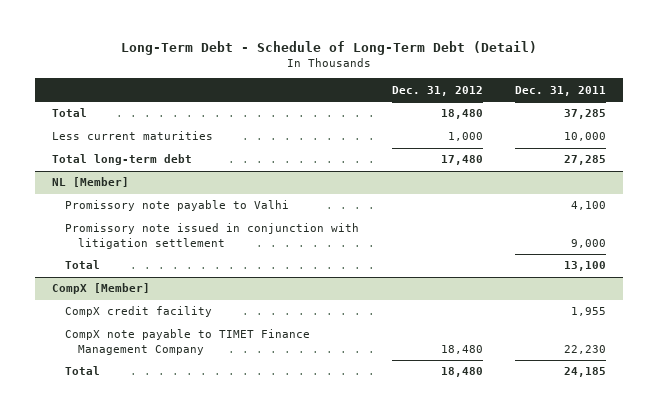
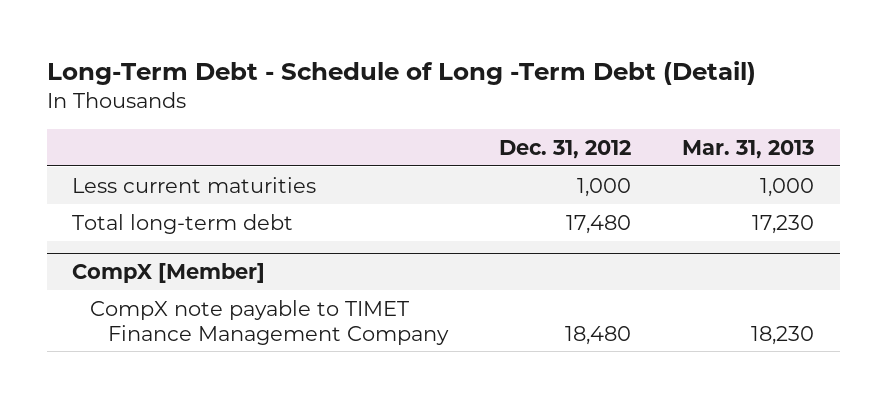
[120,41,537,56] Long-Term Debt - Schedule of Long-Term Debt (Detail) -> [46,60,756,85] Long-Term Debt - Schedule of Long -Term Debt (Detail)
[515,85,607,96] Dec. 31, 2011 -> none
none -> [682,139,815,159] Mar. 31, 2013
[51,108,87,118] Total -> none
[51,177,129,188] NL [Member] -> none
[64,200,289,212] Promissory note payable to Valhi -> none
[64,223,359,249] Promissory note issued in conjunction with litigation settlement -> none
[64,260,100,270] Total -> none
[64,306,212,318] CompX credit facility -> none
[64,366,100,376] Total -> none

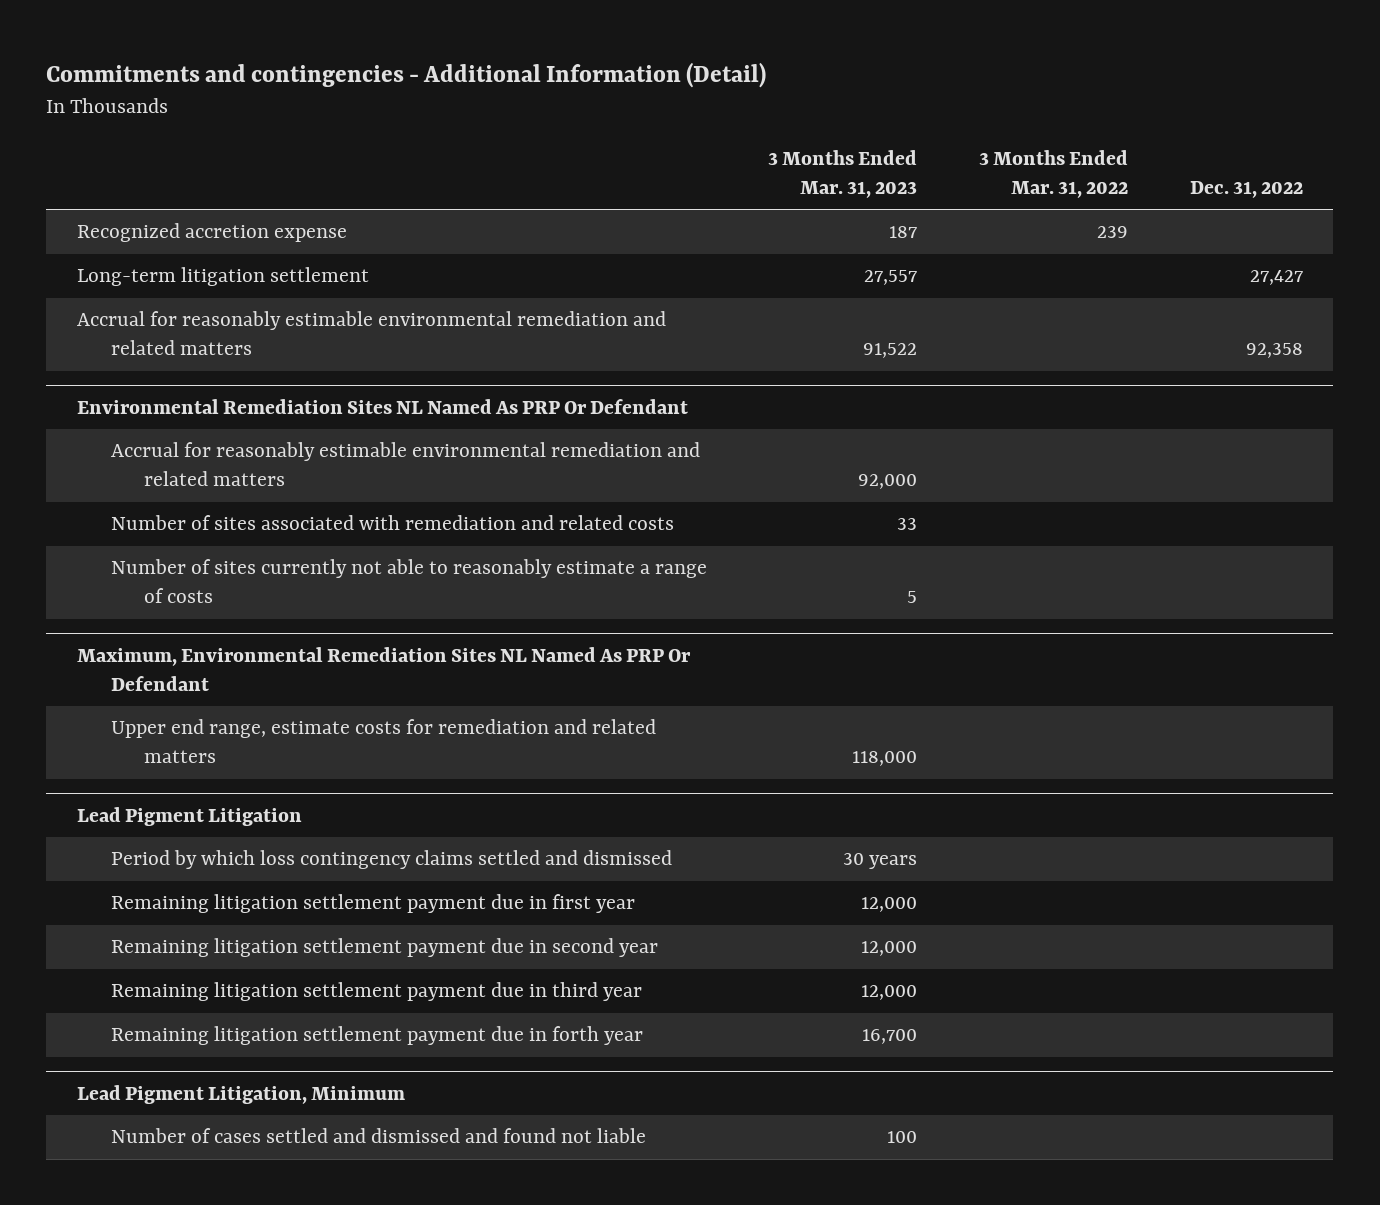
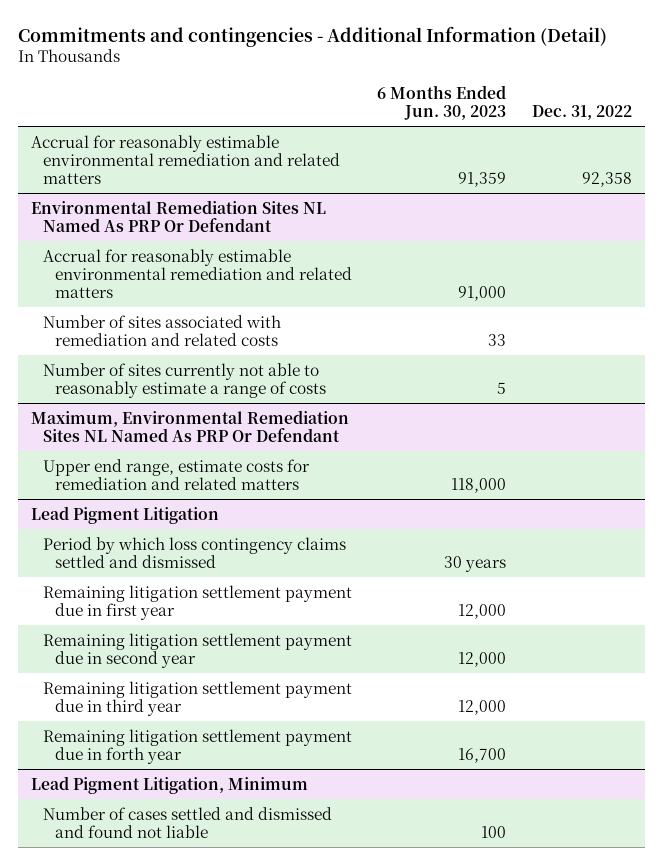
[768,149,918,198] 3 Months Ended Mar. 31, 2023 -> none
[979,149,1129,198] 3 Months Ended Mar. 31, 2022 -> none
none -> [377,84,507,120] 6 Months Ended Jun. 30, 2023
[77,223,348,243] Recognized accretion expense -> none
[77,267,370,287] Long-term litigation settlement -> none

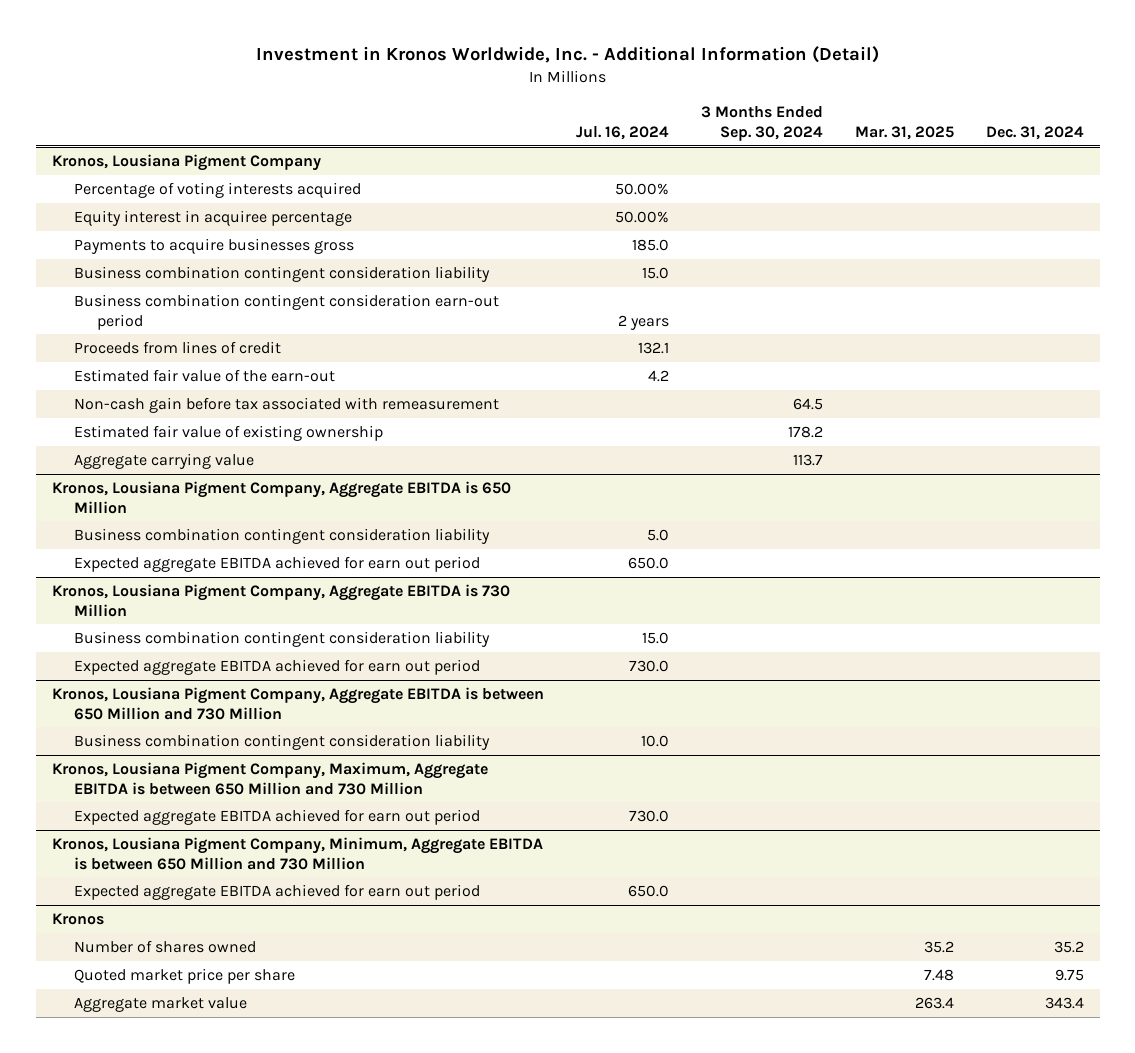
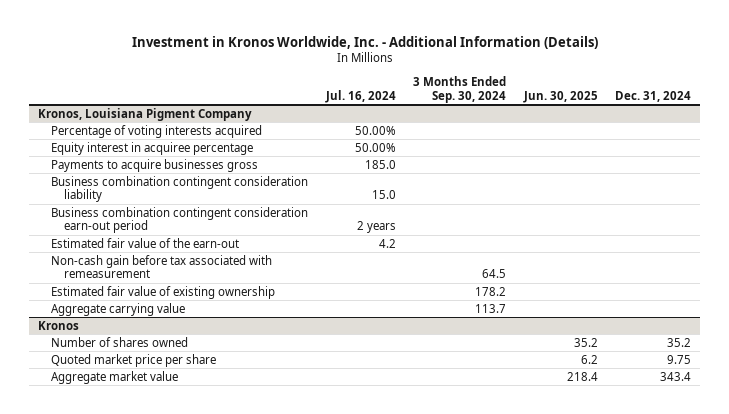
[255,46,879,64] Investment in Kronos Worldwide, Inc. - Additional Information (Detail) -> [131,35,598,49] Investment in Kronos Worldwide, Inc. - Additional Information (Details)
[854,125,954,140] Mar. 31, 2025 -> none
none -> [522,90,598,103] Jun. 30, 2025
[51,153,321,171] Kronos, Lousiana Pigment Company -> [37,107,252,121] Kronos, Louisiana Pigment Company
[74,340,282,354] Proceeds from lines of credit -> none
[51,480,511,514] Kronos, Lousiana Pigment Company, Aggregate EBITDA is 650 Million -> none
[74,527,491,544] Business combination contingent consideration liability -> none
[74,555,481,572] Expected aggregate EBITDA achieved for earn out period -> none
[51,583,510,617] Kronos, Lousiana Pigment Company, Aggregate EBITDA is 730 Million -> none
[74,630,491,647] Business combination contingent consideration liability -> none
[74,658,481,675] Expected aggregate EBITDA achieved for earn out period -> none
[51,686,544,720] Kronos, Lousiana Pigment Company, Aggregate EBITDA is between 650 Million and 730 Million -> none
[74,733,491,750] Business combination contingent consideration liability -> none
[51,761,488,795] Kronos, Lousiana Pigment Company, Maximum, Aggregate EBITDA is between 650 Million and 730 Million -> none
[74,808,481,825] Expected aggregate EBITDA achieved for earn out period -> none
[51,836,543,870] Kronos, Lousiana Pigment Company, Minimum, Aggregate EBITDA is between 650 Million and 730 Million -> none
[74,883,481,900] Expected aggregate EBITDA achieved for earn out period -> none

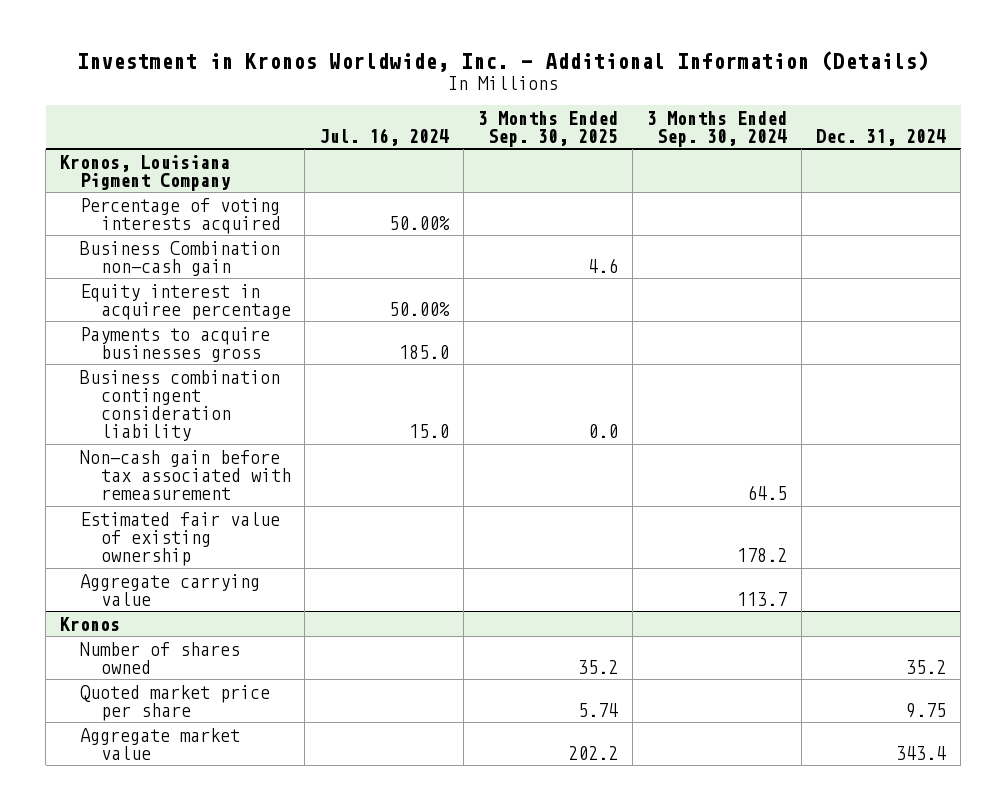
[522,90,598,103] Jun. 30, 2025 -> none
none -> [478,110,619,147] 3 Months Ended Sep. 30, 2025
none -> [80,240,281,276] Business Combination non-cash gain
[51,206,309,234] Business combination contingent consideration earn-out period -> none
[51,237,240,248] Estimated fair value of the earn-out -> none

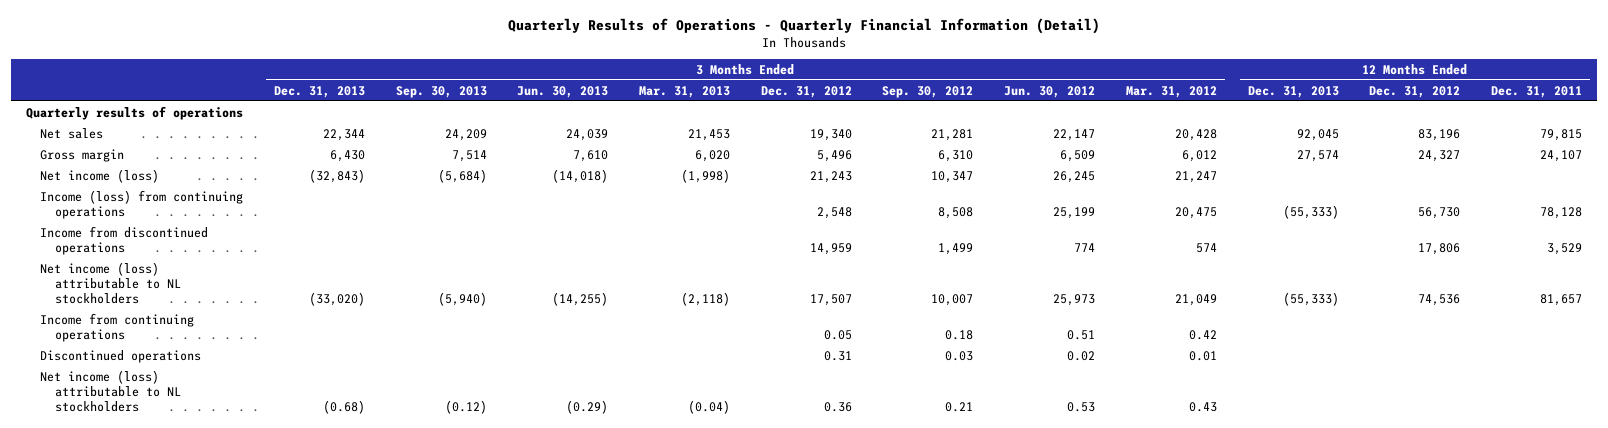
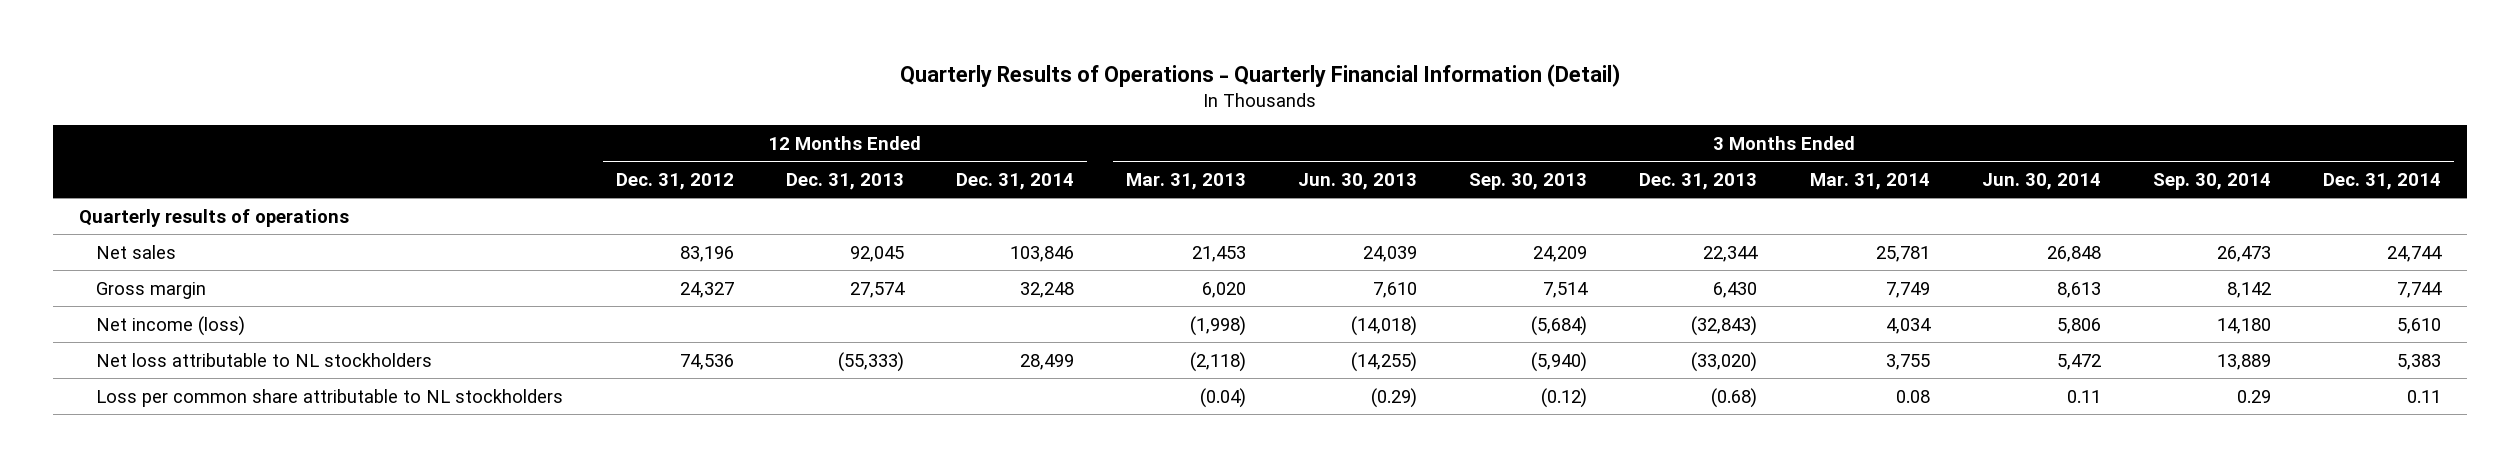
[760,85,852,98] Dec. 31, 2012 -> none
[882,85,974,98] Sep. 30, 2012 -> none
[1004,85,1096,98] Jun. 30, 2012 -> none
[1125,85,1217,98] Mar. 31, 2012 -> none
[1490,85,1582,98] Dec. 31, 2011 -> none
none -> [955,172,1074,190] Dec. 31, 2014
none -> [1809,172,1930,190] Mar. 31, 2014
none -> [1981,172,2101,190] Jun. 30, 2014
none -> [2152,172,2271,190] Sep. 30, 2014
none -> [2323,172,2442,190] Dec. 31, 2014
[40,189,244,220] Income (loss) from continuing operations -> none
[40,225,209,256] Income from discontinued operations -> none
[40,312,195,343] Income from continuing operations -> none
[40,349,202,363] Discontinued operations -> none
[40,261,181,305] Net income (loss) attributable to NL stockholders -> [96,352,433,367] Net loss attributable to NL stockholders
[40,369,181,413] Net income (loss) attributable to NL stockholders -> [96,388,564,407] Loss per common share attributable to NL stockholders

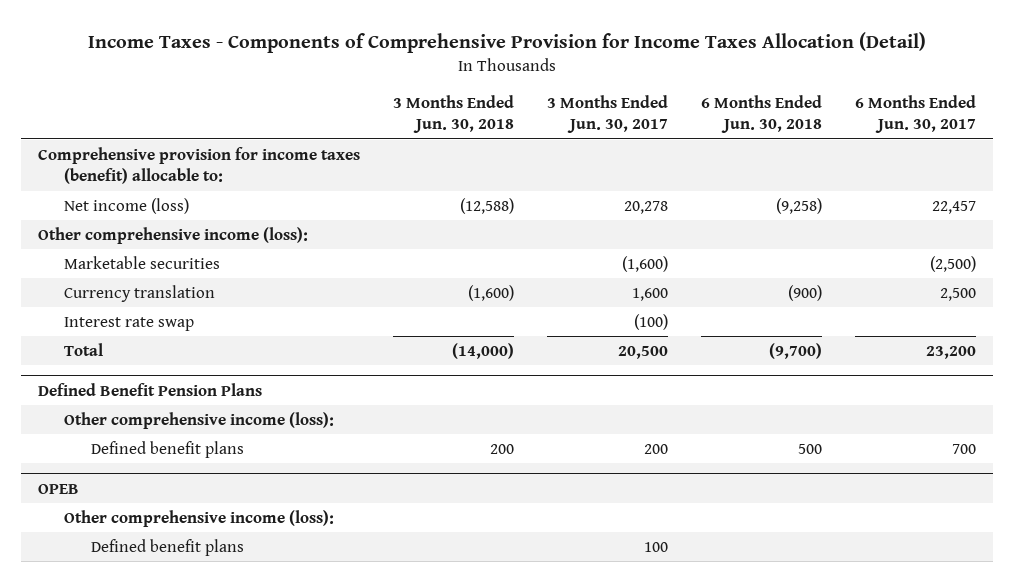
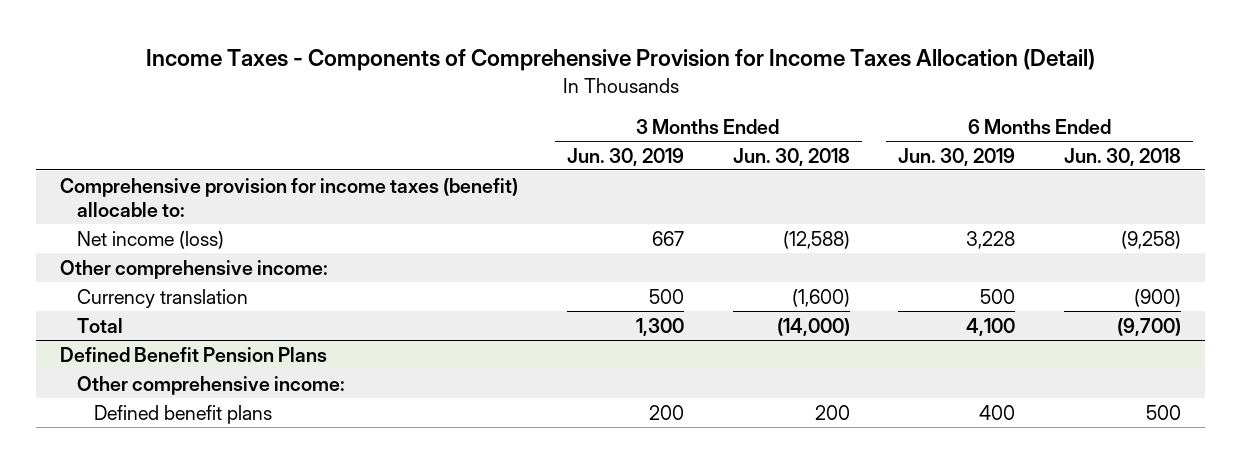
[546,94,668,134] 3 Months Ended Jun. 30, 2017 -> none
[855,94,977,134] 6 Months Ended Jun. 30, 2017 -> none
none -> [567,147,685,166] Jun. 30, 2019
none -> [898,147,1016,166] Jun. 30, 2019
[64,255,221,269] Marketable securities -> none
[37,226,308,244] Other comprehensive income (loss): -> [60,259,329,279] Other comprehensive income:
[64,316,195,331] Interest rate swap -> none
[64,411,335,429] Other comprehensive income (loss): -> [77,375,346,395] Other comprehensive income:
[37,483,79,494] OPEB -> none
[64,509,335,527] Other comprehensive income (loss): -> none
[90,538,244,556] Defined benefit plans -> none

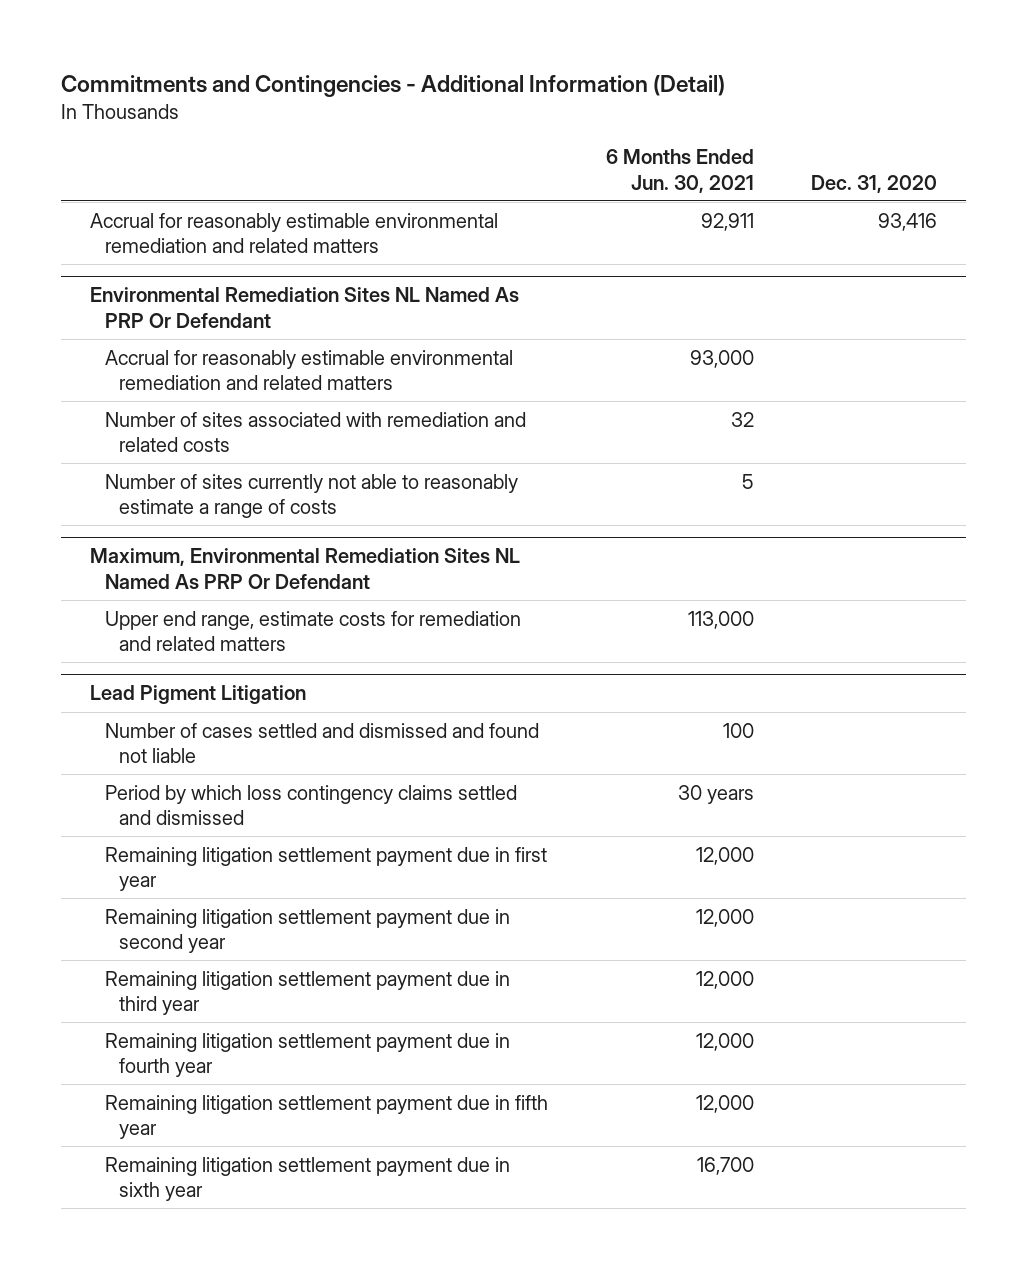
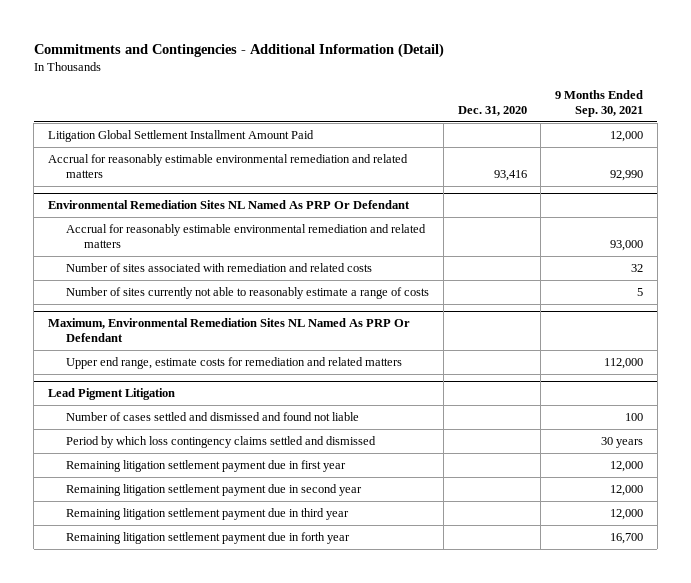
[605,149,754,193] 6 Months Ended Jun. 30, 2021 -> none
none -> [555,90,644,118] 9 Months Ended Sep. 30, 2021
none -> [48,130,315,143] Litigation Global Settlement Installment Amount Paid
[104,1094,548,1140] Remaining litigation settlement payment due in fifth year -> none
[104,1156,510,1202] Remaining litigation settlement payment due in sixth year -> none
[104,1032,510,1078] Remaining litigation settlement payment due in fourth year -> [66,532,351,545] Remaining litigation settlement payment due in forth year

